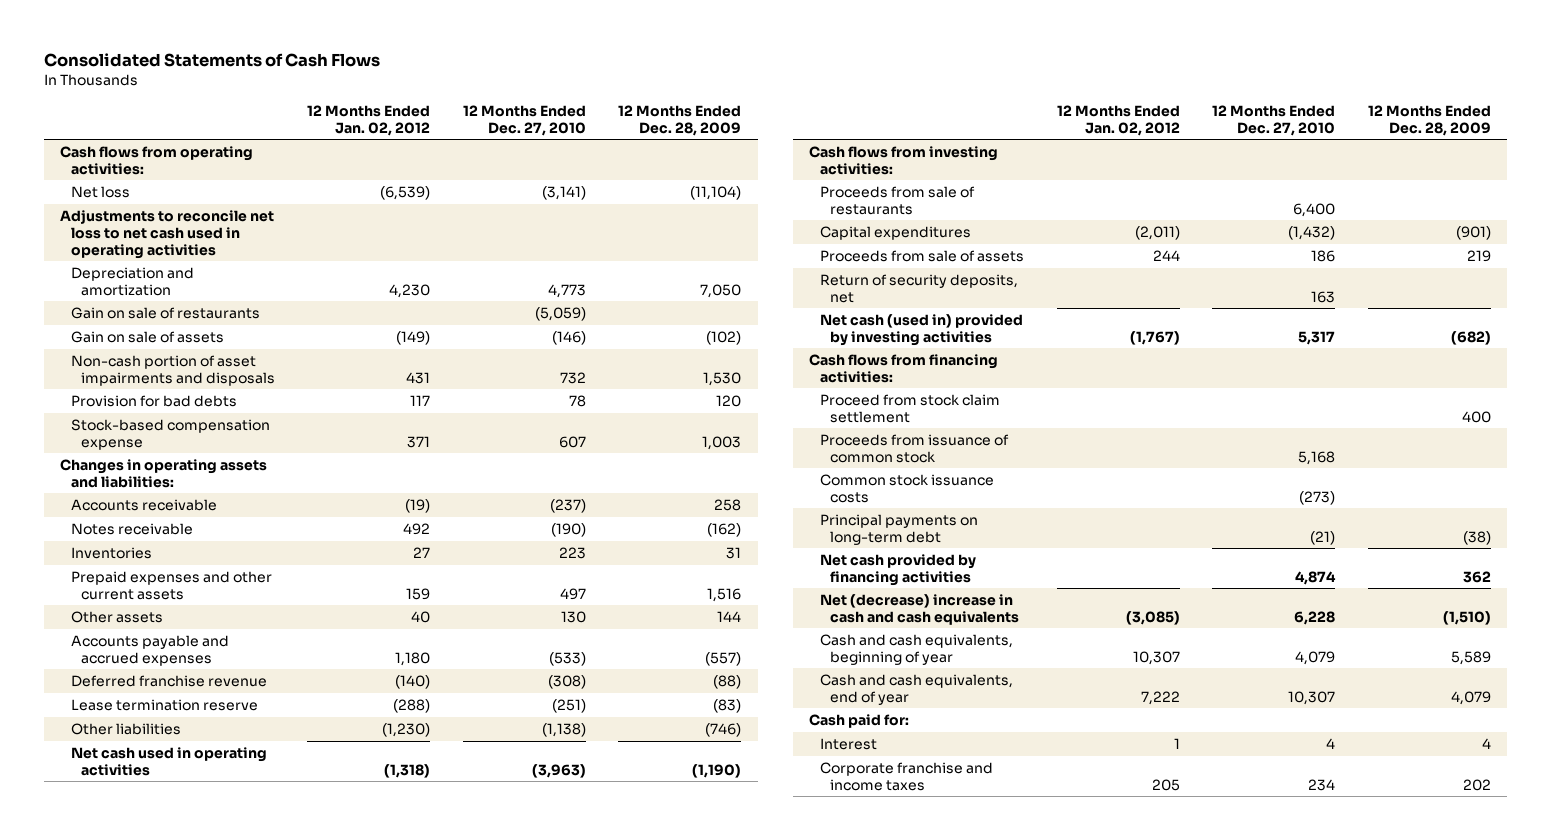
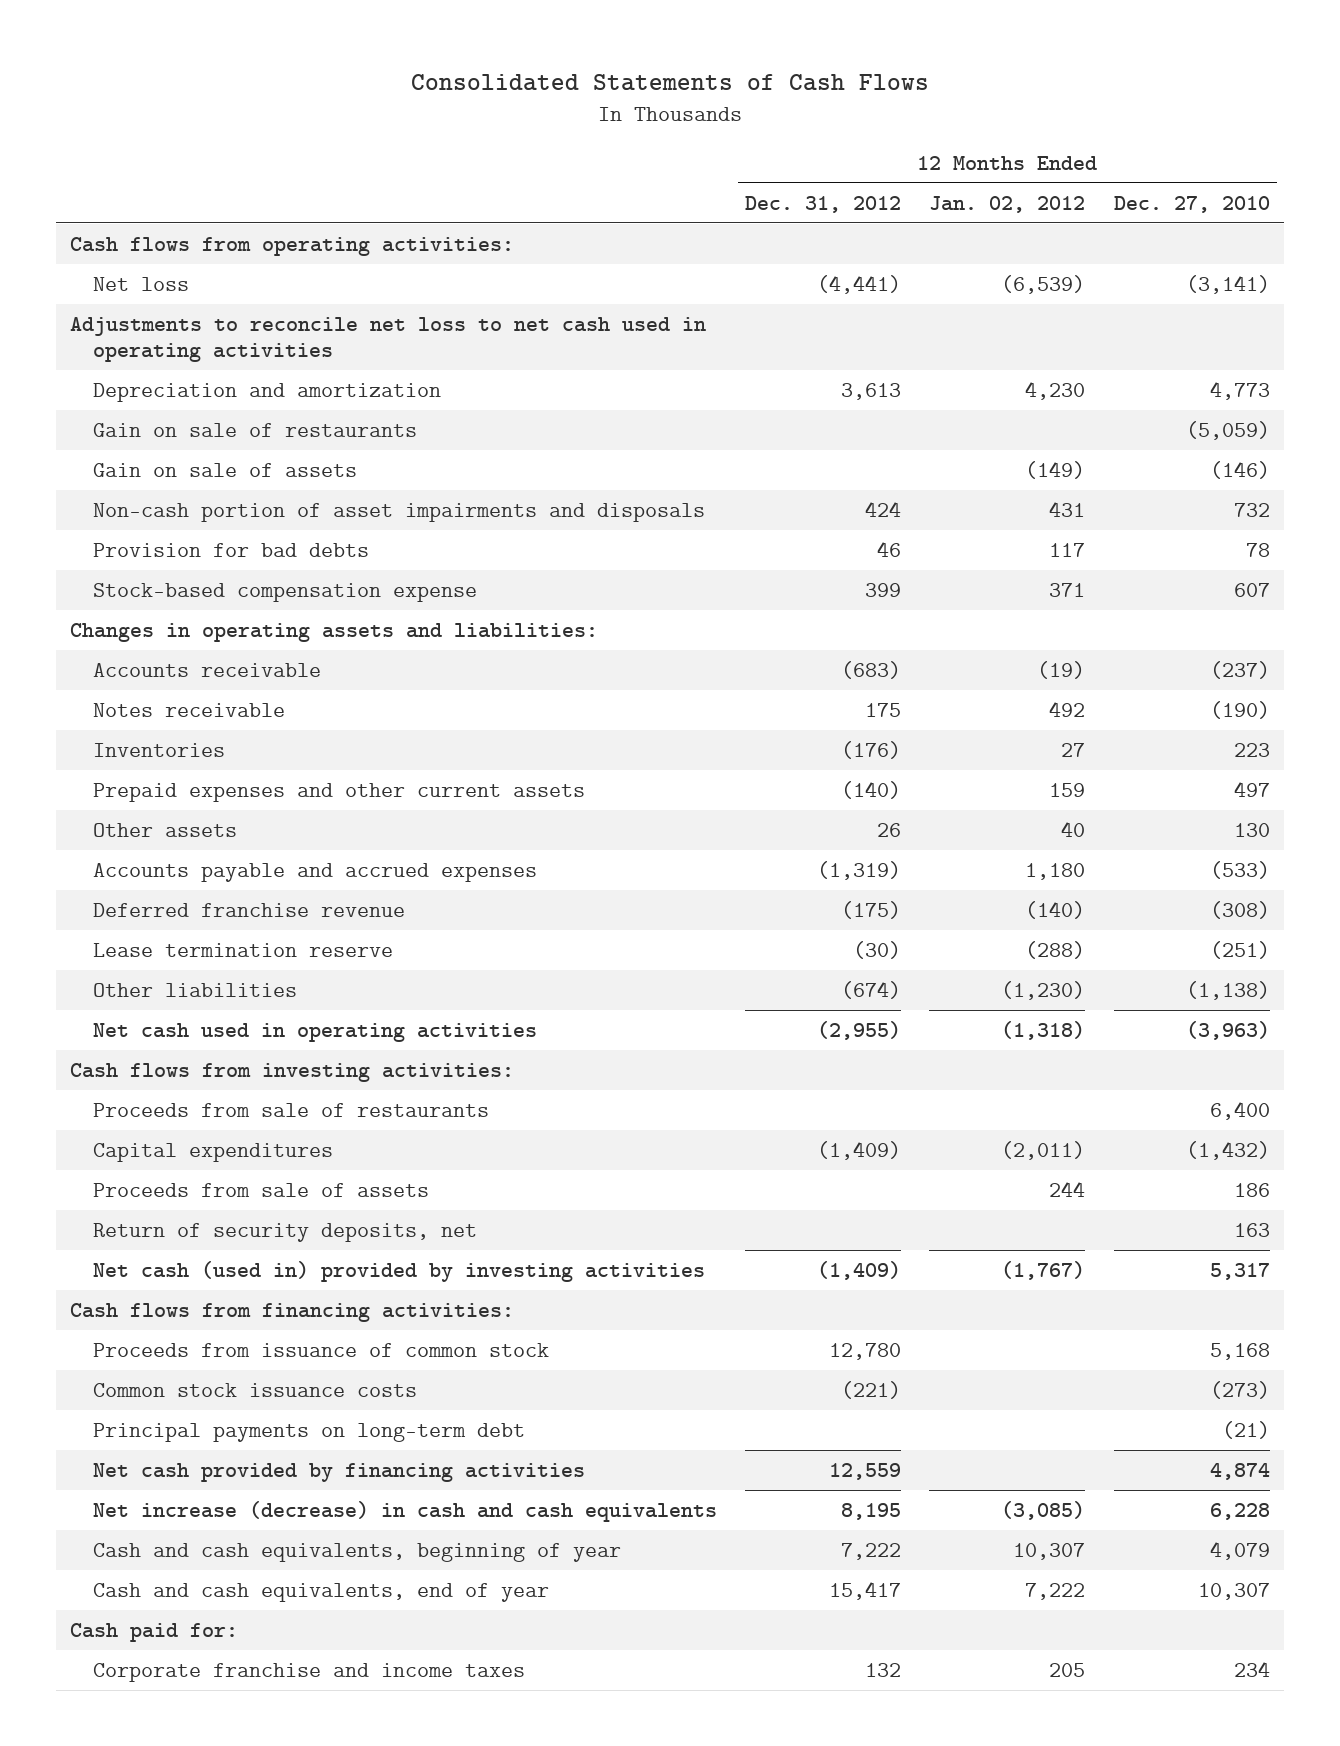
[618,105,742,136] 12 Months Ended Dec. 28, 2009 -> none
none -> [745,195,902,213] Dec. 31, 2012
[819,393,1000,423] Proceed from stock claim settlement -> none
[819,593,1020,625] Net (decrease) increase in cash and cash equivalents -> [92,1500,717,1522] Net increase (decrease) in cash and cash equivalents
[819,737,877,750] Interest -> none

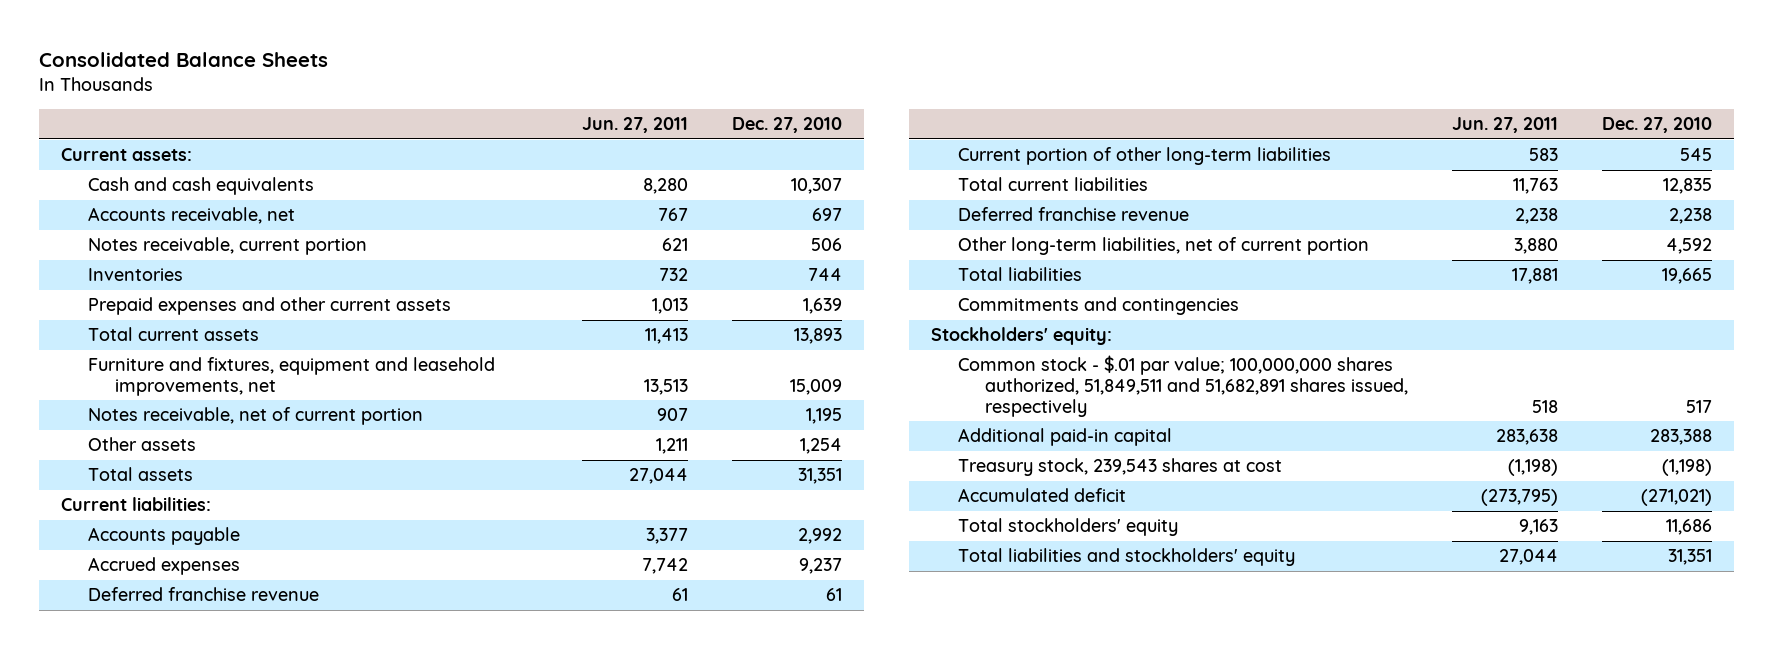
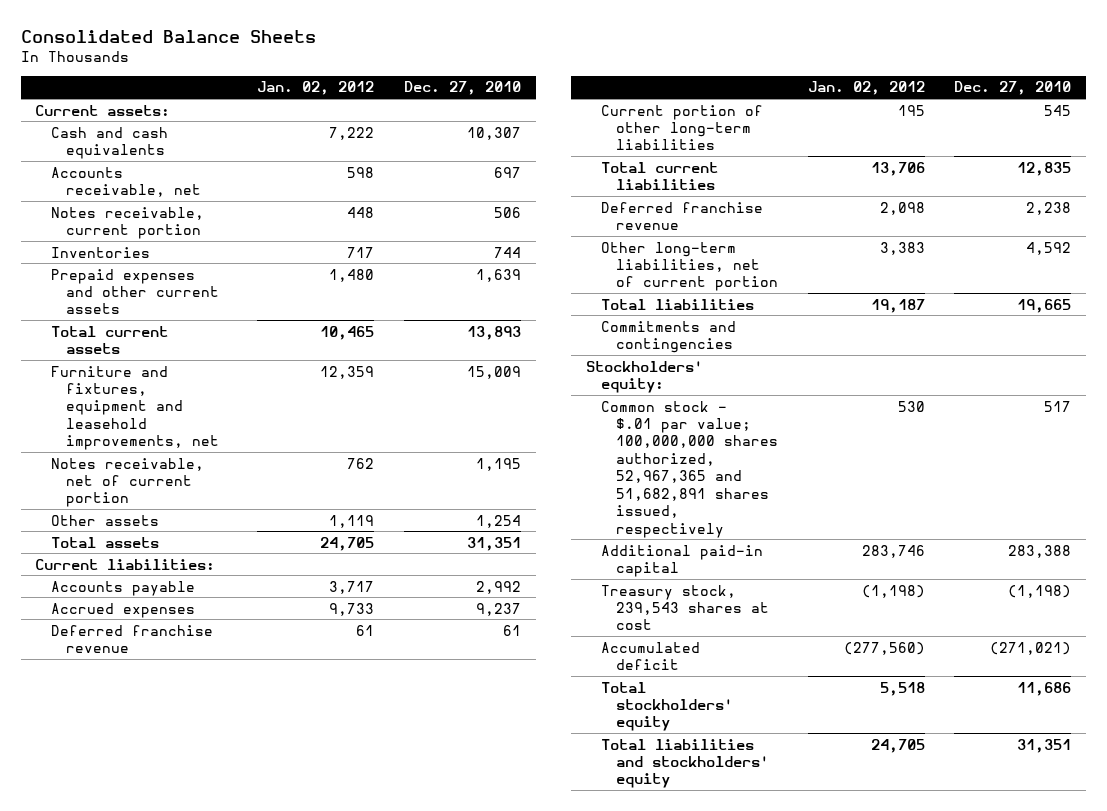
[582,117,689,134] Jun. 27, 2011 -> none
none -> [257,81,375,96] Jan. 02, 2012
[958,355,1409,417] Common stock - $.01 par value; 100,000,000 shares authorized, 51,849,511 and 51,682,891 shares issued, respectively -> [601,400,779,538] Common stock - $.01 par value; 100,000,000 shares authorized, 52,967,365 and 51,682,891 shares issued, respectively

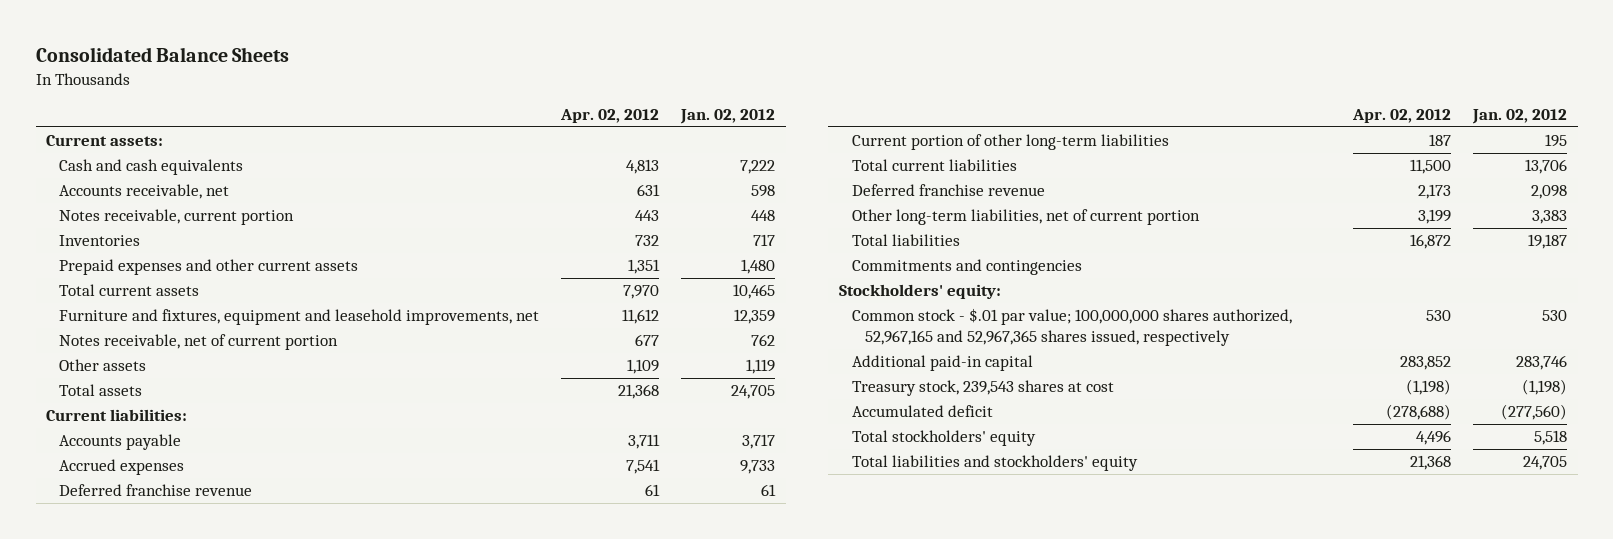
[403,81,521,96] Dec. 27, 2010 -> none
none -> [560,108,660,123] Apr. 02, 2012
[601,400,779,538] Common stock - $.01 par value; 100,000,000 shares authorized, 52,967,365 and 51,682,891 shares issued, respectively -> [851,308,1292,347] Common stock - $.01 par value; 100,000,000 shares authorized, 52,967,165 and 52,967,365 shares issued, respectively

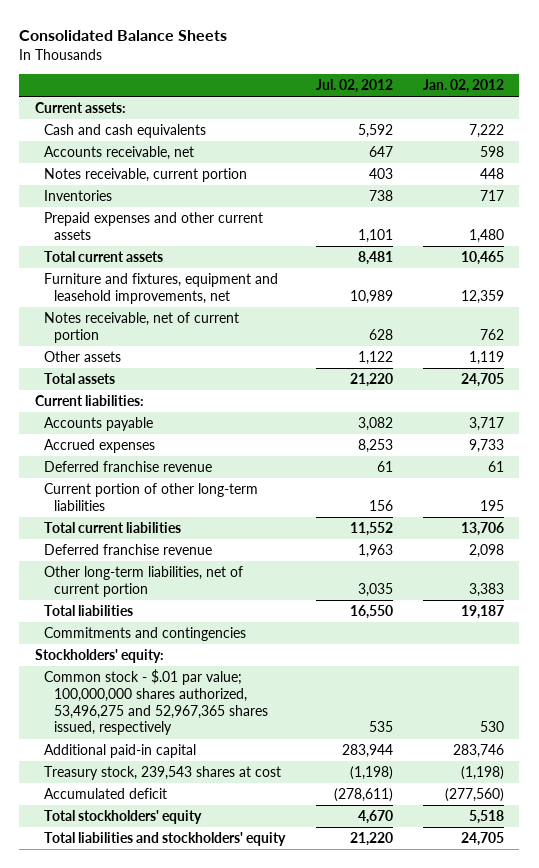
[560,108,660,123] Apr. 02, 2012 -> none
none -> [315,79,393,94] Jul. 02, 2012
[851,308,1292,347] Common stock - $.01 par value; 100,000,000 shares authorized, 52,967,165 and 52,967,365 shares issued, respectively -> [44,669,269,736] Common stock - $.01 par value; 100,000,000 shares authorized, 53,496,275 and 52,967,365 shares issued, respectively

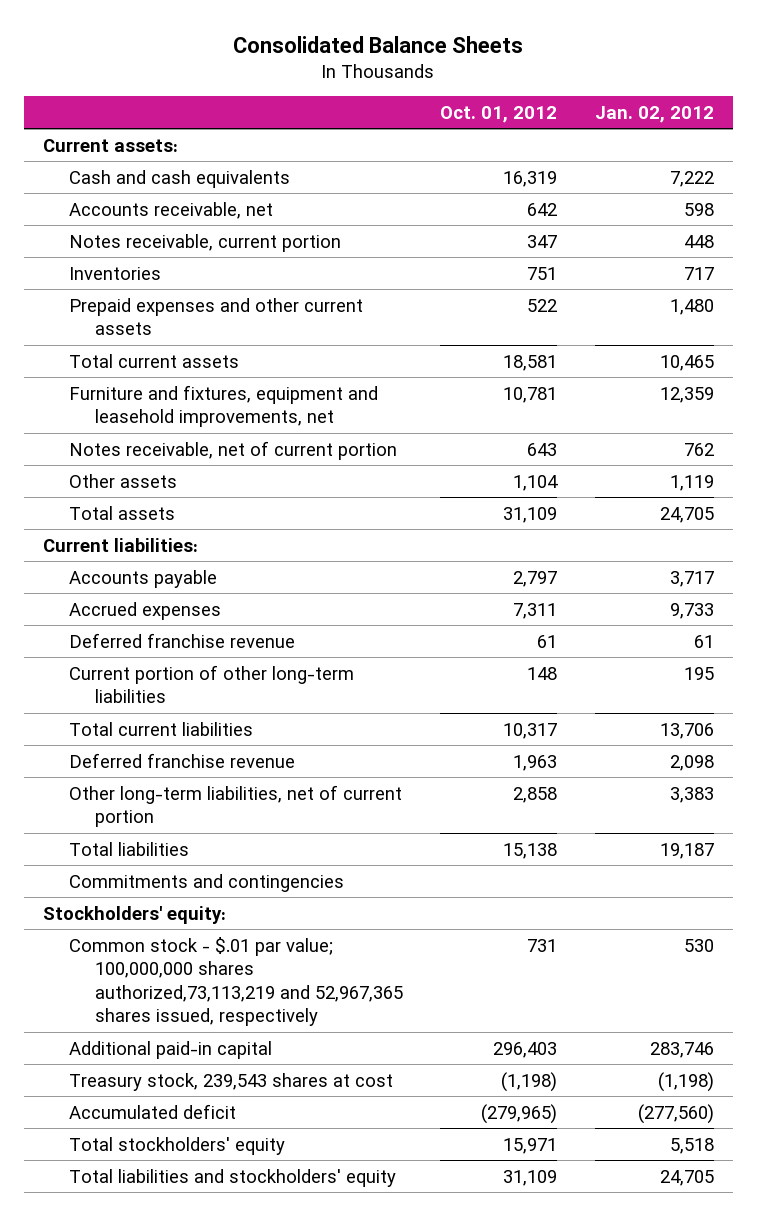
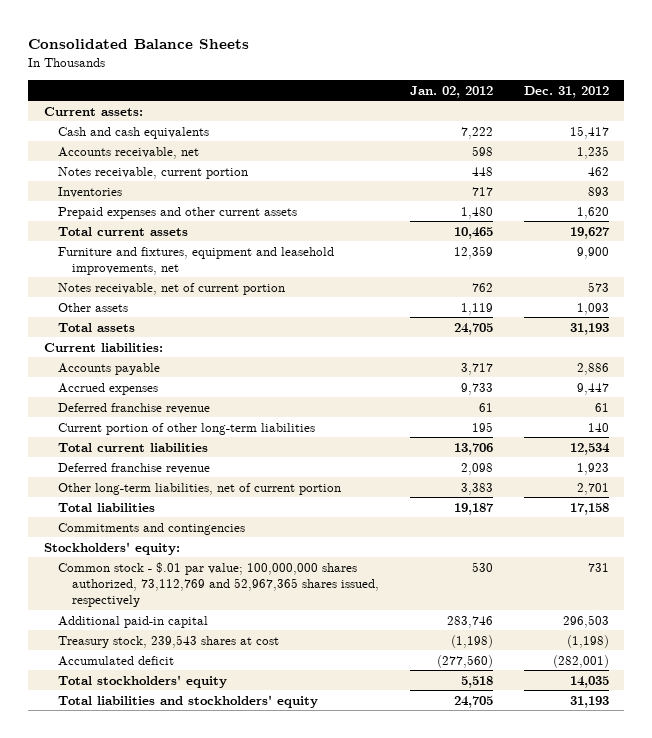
[440,106,558,124] Oct. 01, 2012 -> none
none -> [523,85,609,98] Dec. 31, 2012
[68,936,403,1027] Common stock - $.01 par value; 100,000,000 shares authorized,73,113,219 and 52,967,365 shares issued, respectively -> [57,561,380,608] Common stock - $.01 par value; 100,000,000 shares authorized, 73,112,769 and 52,967,365 shares issued, respectively

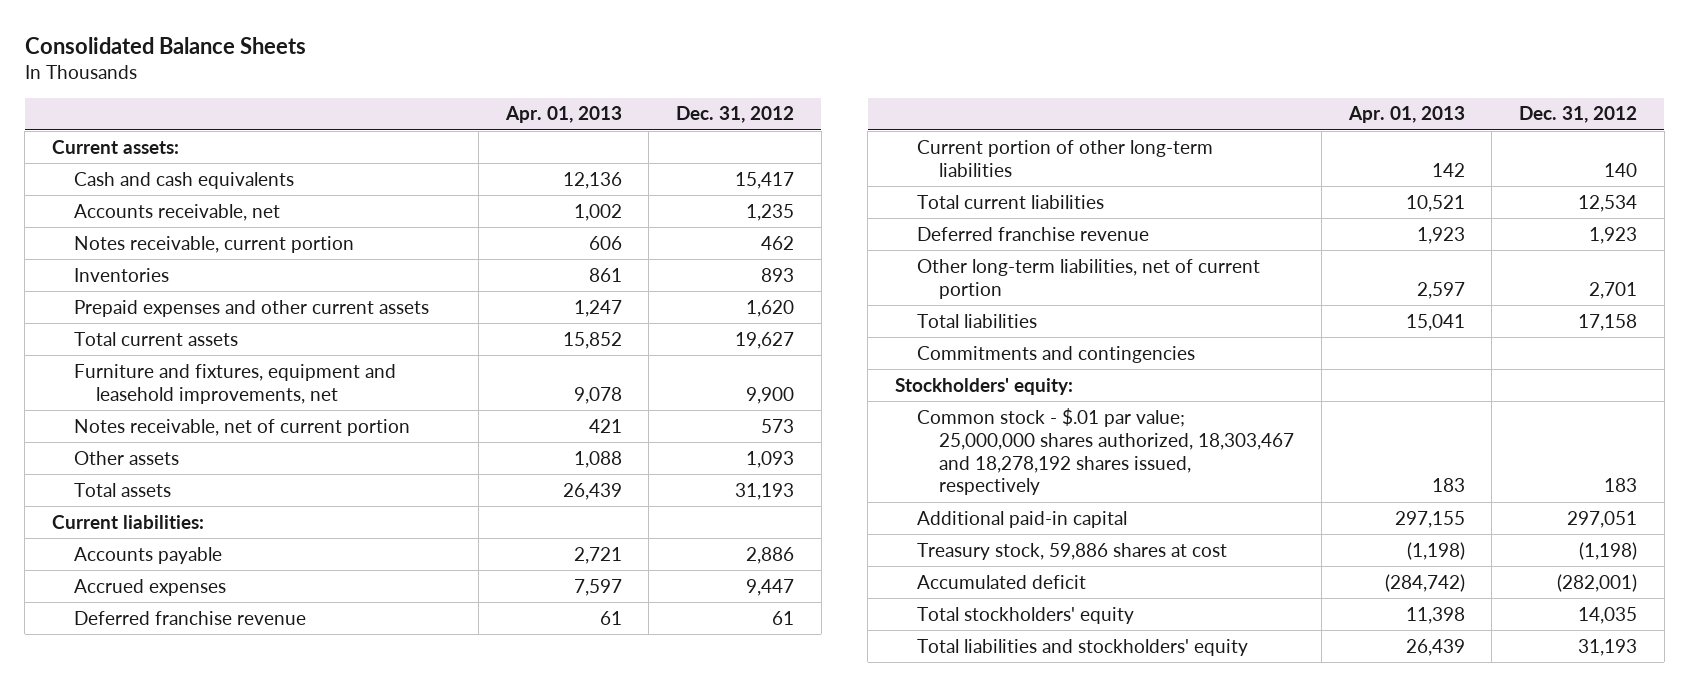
[409,85,493,98] Jan. 02, 2012 -> none
none -> [504,106,622,124] Apr. 01, 2013
[57,561,380,608] Common stock - $.01 par value; 100,000,000 shares authorized, 73,112,769 and 52,967,365 shares issued, respectively -> [917,407,1295,496] Common stock - $.01 par value; 25,000,000 shares authorized, 18,303,467 and 18,278,192 shares issued, respectively
[587,562,609,572] 731 -> [1604,478,1638,493] 183
[562,614,609,628] 296,503 -> [1567,510,1638,528] 297,051
[57,634,279,648] Treasury stock, 239,543 shares at cost -> [917,542,1228,560] Treasury stock, 59,886 shares at cost

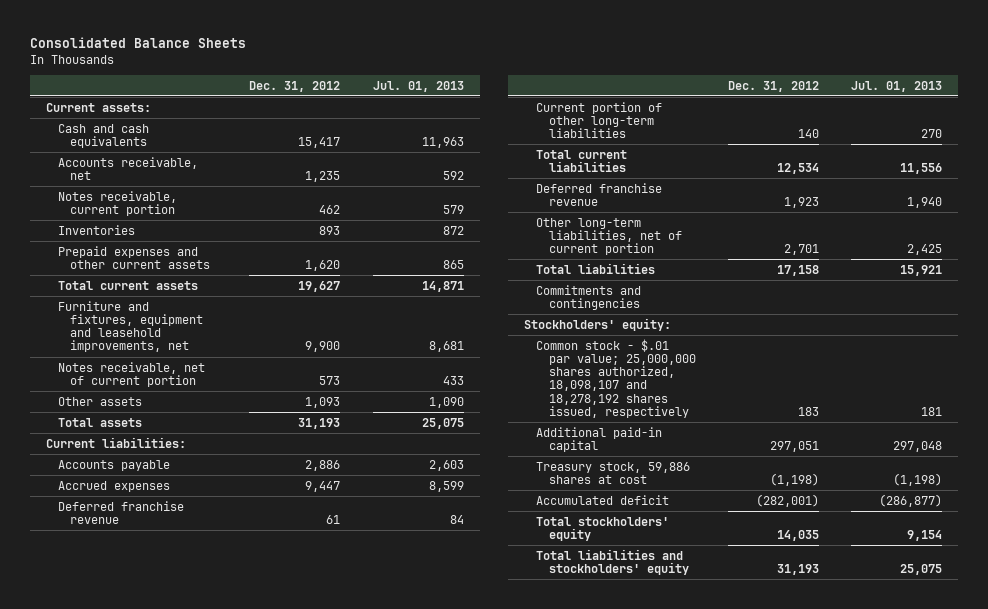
[504,106,622,124] Apr. 01, 2013 -> none
none -> [372,80,464,92] Jul. 01, 2013
[917,407,1295,496] Common stock - $.01 par value; 25,000,000 shares authorized, 18,303,467 and 18,278,192 shares issued, respectively -> [536,338,696,418] Common stock - $.01 par value; 25,000,000 shares authorized, 18,098,107 and 18,278,192 shares issued, respectively

